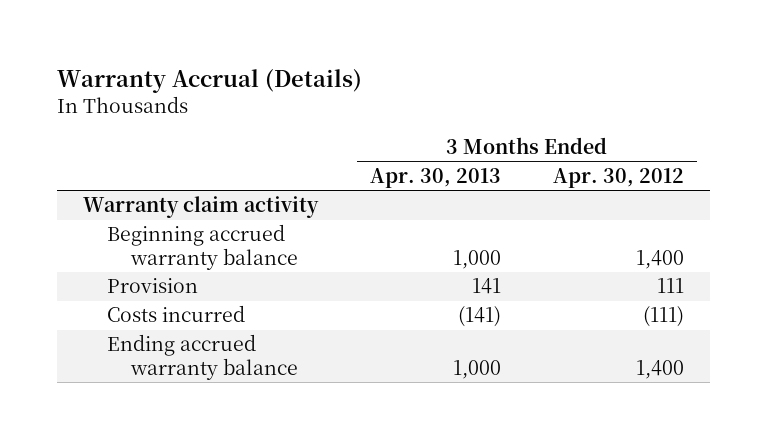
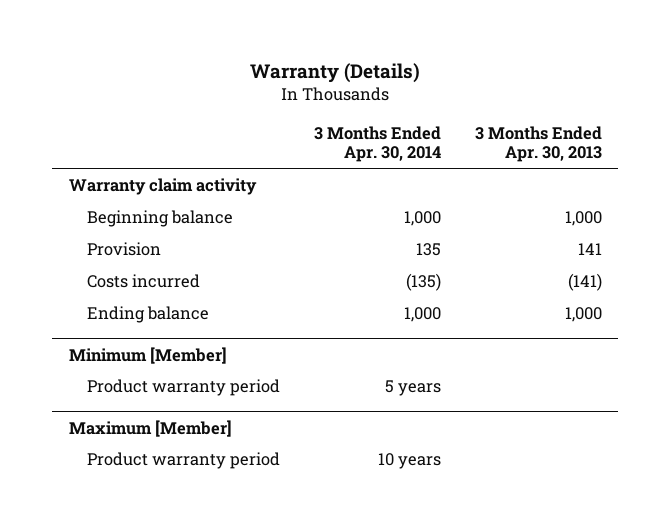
[57,69,363,94] Warranty Accrual (Details) -> [250,63,421,84] Warranty (Details)
[553,167,685,188] Apr. 30, 2012 -> none
none -> [313,125,441,163] 3 Months Ended Apr. 30, 2014
[107,224,299,270] Beginning accrued warranty balance -> [87,209,234,227] Beginning balance
[107,334,299,380] Ending accrued warranty balance -> [87,305,210,323] Ending balance
none -> [69,346,228,364] Minimum [Member]
none -> [87,378,281,396] Product warranty period
none -> [69,419,233,437] Maximum [Member]
none -> [87,451,281,469] Product warranty period

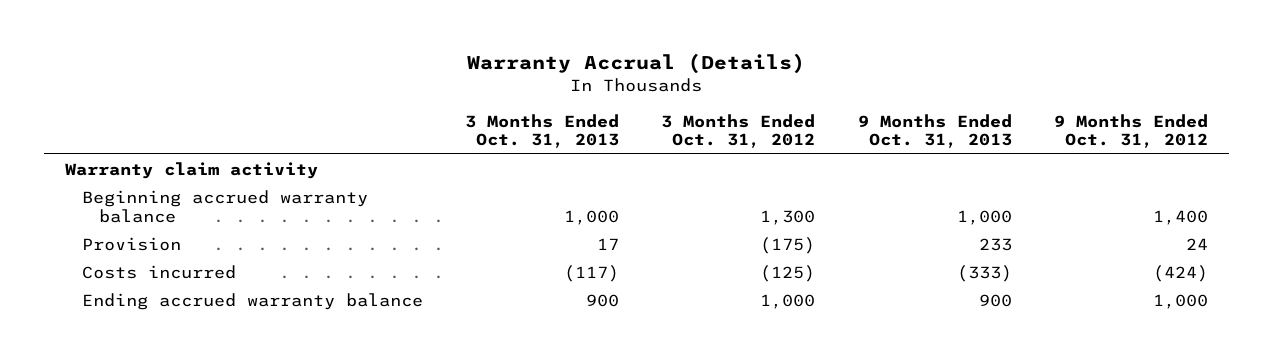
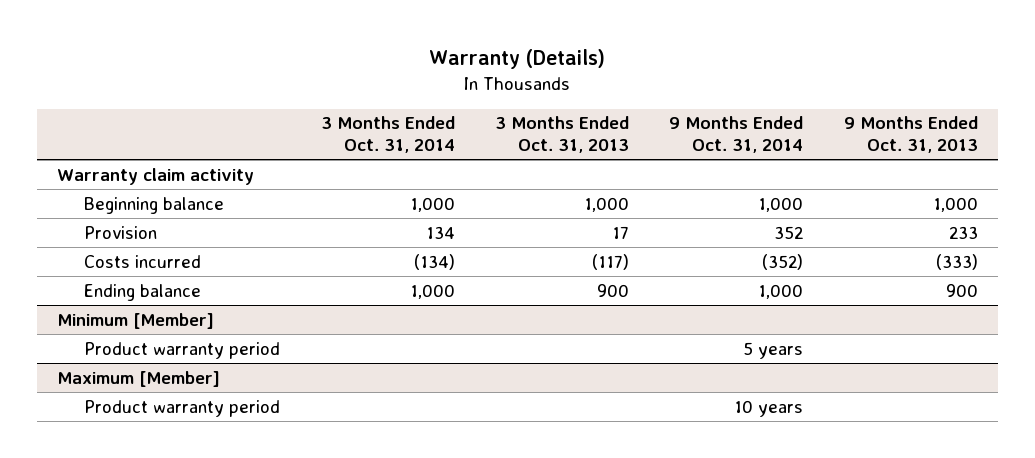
[467,52,806,74] Warranty Accrual (Details) -> [429,49,606,70] Warranty (Details)
[661,113,816,149] 3 Months Ended Oct. 31, 2012 -> none
[1053,113,1208,149] 9 Months Ended Oct. 31, 2012 -> none
none -> [320,116,455,153] 3 Months Ended Oct. 31, 2014
none -> [669,116,804,153] 9 Months Ended Oct. 31, 2014
[82,189,369,223] Beginning accrued warranty balance -> [84,196,225,214] Beginning balance
[82,292,424,310] Ending accrued warranty balance -> [84,283,202,301] Ending balance
none -> [57,312,215,329] Minimum [Member]
none -> [84,341,281,359] Product warranty period
none -> [57,370,221,387] Maximum [Member]
none -> [84,399,281,417] Product warranty period

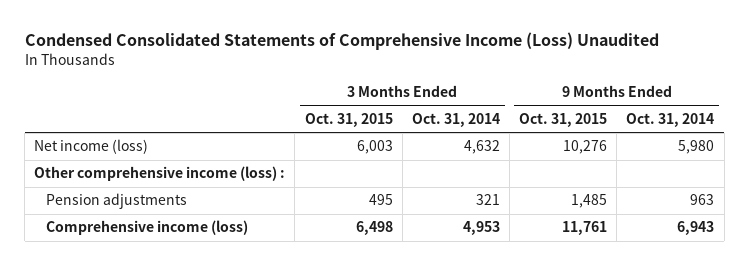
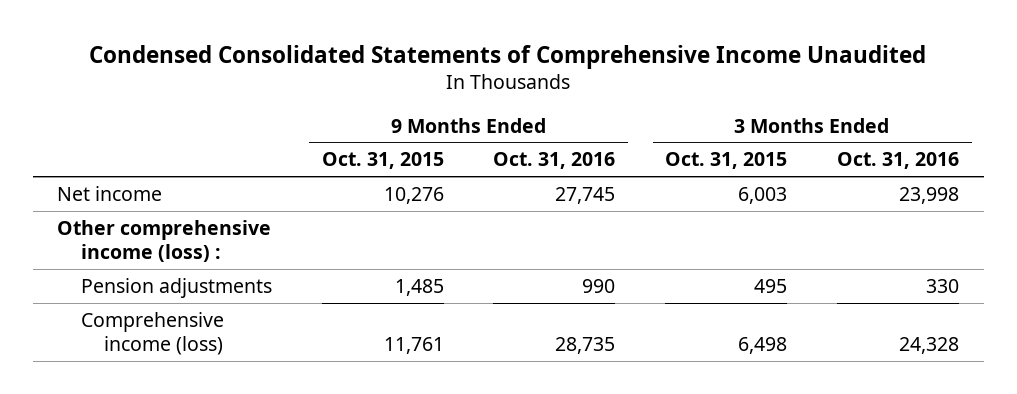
[24,32,659,51] Condensed Consolidated Statements of Comprehensive Income (Loss) Unaudited -> [89,44,927,69] Condensed Consolidated Statements of Comprehensive Income Unaudited
[411,112,500,127] Oct. 31, 2014 -> none
[626,112,715,127] Oct. 31, 2014 -> none
none -> [493,152,616,170] Oct. 31, 2016
none -> [837,152,960,170] Oct. 31, 2016
[34,139,149,155] Net income (loss) -> [57,185,163,201] Net income

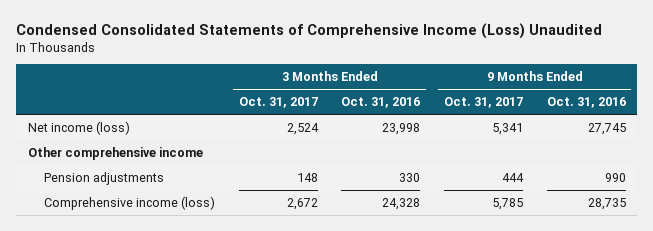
[89,44,927,69] Condensed Consolidated Statements of Comprehensive Income Unaudited -> [15,23,602,40] Condensed Consolidated Statements of Comprehensive Income (Loss) Unaudited
[321,152,444,170] Oct. 31, 2015 -> none
[665,152,788,170] Oct. 31, 2015 -> none
none -> [238,97,318,109] Oct. 31, 2017
none -> [444,97,524,109] Oct. 31, 2017
[57,185,163,201] Net income -> [27,120,130,135] Net income (loss)
[57,219,272,262] Other comprehensive income (loss) : -> [27,146,203,160] Other comprehensive income

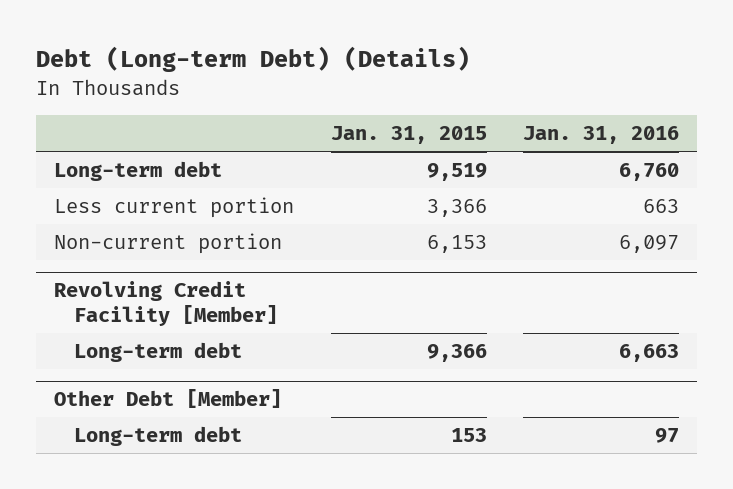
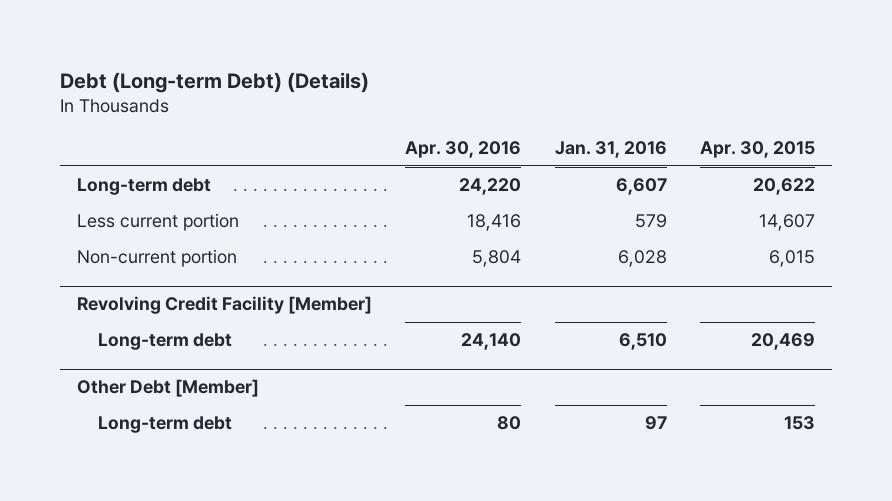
[330,126,487,145] Jan. 31, 2015 -> none
none -> [405,141,522,159] Apr. 30, 2016
none -> [699,141,815,159] Apr. 30, 2015
[618,163,679,182] 6,760 -> [615,178,667,196] 6,607
[642,199,679,214] 663 -> [634,214,667,229] 579
[618,235,679,254] 6,097 -> [617,250,667,268] 6,028
[618,344,679,363] 6,663 -> [618,333,667,351] 6,510

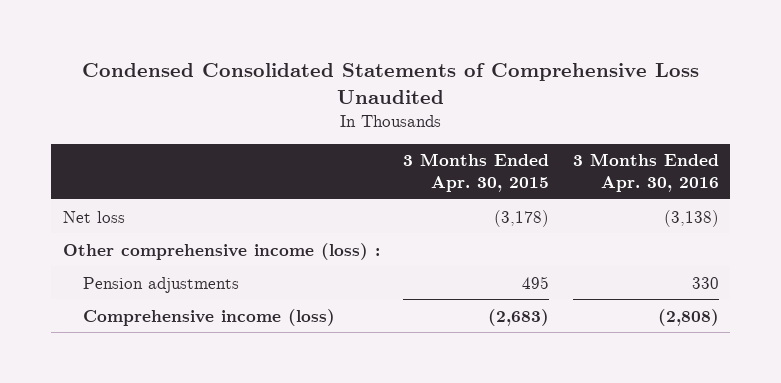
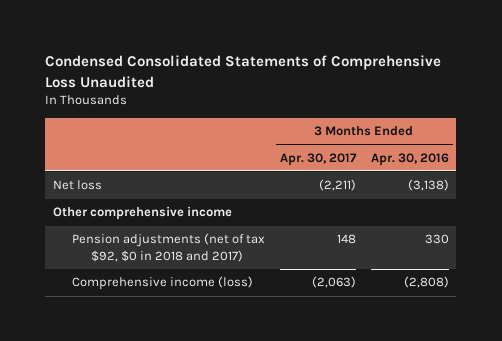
[403,153,550,192] 3 Months Ended Apr. 30, 2015 -> none
none -> [279,152,357,166] Apr. 30, 2017
[62,242,380,260] Other comprehensive income (loss) : -> [52,206,232,221] Other comprehensive income
[83,276,240,293] Pension adjustments -> [71,233,265,263] Pension adjustments (net of tax $92, $0 in 2018 and 2017)

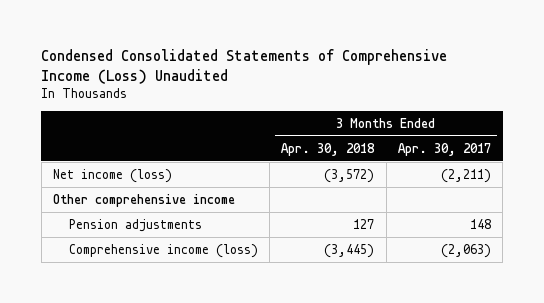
[45,55,442,88] Condensed Consolidated Statements of Comprehensive Loss Unaudited -> [41,49,448,84] Condensed Consolidated Statements of Comprehensive Income (Loss) Unaudited
[370,152,449,166] Apr. 30, 2016 -> none
none -> [281,142,376,156] Apr. 30, 2018
[52,180,102,191] Net loss -> [52,168,172,183] Net income (loss)
[71,233,265,263] Pension adjustments (net of tax $92, $0 in 2018 and 2017) -> [68,218,202,232] Pension adjustments

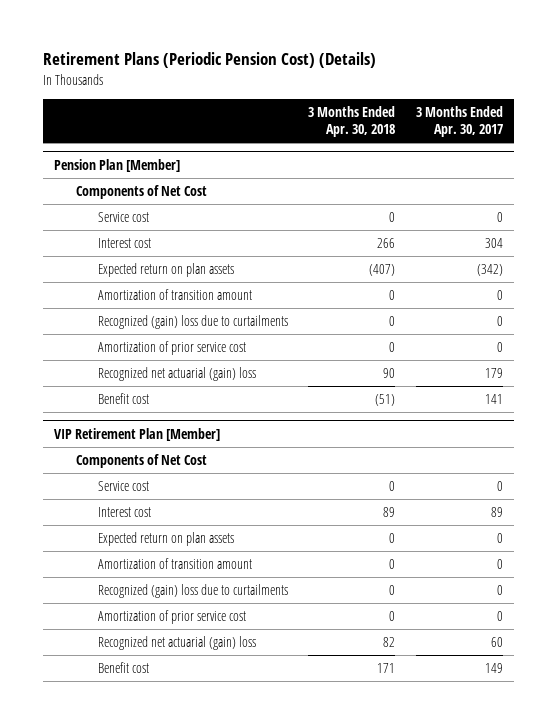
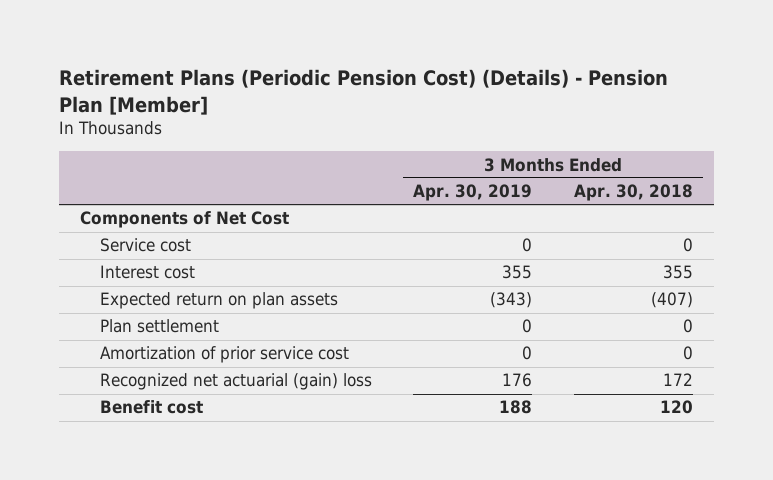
[43,52,377,69] Retirement Plans (Periodic Pension Cost) (Details) -> [59,69,669,115] Retirement Plans (Periodic Pension Cost) (Details) - Pension Plan [Member]
[416,106,504,138] 3 Months Ended Apr. 30, 2017 -> none
none -> [413,184,533,202] Apr. 30, 2019
[53,158,180,172] Pension Plan [Member] -> none
[377,238,396,249] 266 -> [663,265,694,280] 355
[97,289,252,301] Amortization of transition amount -> none
[97,315,288,330] Recognized (gain) loss due to curtailments -> none
[97,341,246,356] Amortization of prior service cost -> none
[97,367,256,382] Recognized net actuarial (gain) loss -> none
[97,393,149,405] Benefit cost -> none
[53,427,220,441] VIP Retirement Plan [Member] -> none
[75,454,207,469] Components of Net Cost -> none
[97,481,149,492] Service cost -> none
[97,507,151,518] Interest cost -> none
[97,532,234,547] Expected return on plan assets -> none
[97,558,252,570] Amortization of transition amount -> none
[97,584,288,599] Recognized (gain) loss due to curtailments -> none
none -> [99,319,219,334] Plan settlement
[383,637,396,648] 82 -> [663,373,694,387] 172
[377,663,396,674] 171 -> [660,400,694,415] 120

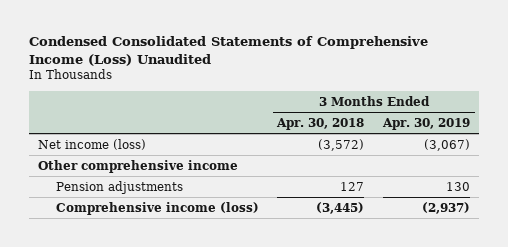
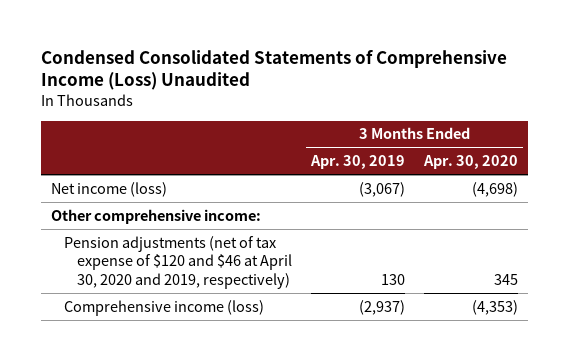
[276,117,365,130] Apr. 30, 2018 -> none
none -> [423,155,519,170] Apr. 30, 2020
[38,159,239,173] Other comprehensive income -> [50,208,261,224] Other comprehensive income:
[55,180,183,194] Pension adjustments -> [63,235,292,289] Pension adjustments (net of tax expense of $120 and $46 at April 30, 2020 and 2019, respectively)

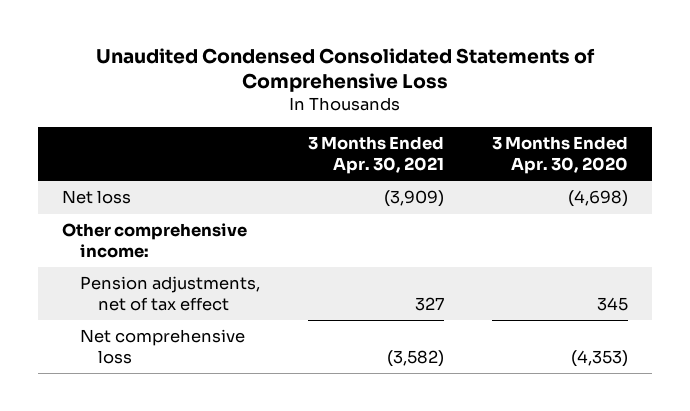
[41,49,508,91] Condensed Consolidated Statements of Comprehensive Income (Loss) Unaudited -> [95,47,595,93] Unaudited Condensed Consolidated Statements of Comprehensive Loss
[310,155,406,170] Apr. 30, 2019 -> none
none -> [307,136,444,174] 3 Months Ended Apr. 30, 2021
[50,181,167,197] Net income (loss) -> [61,190,131,205] Net loss
[63,235,292,289] Pension adjustments (net of tax expense of $120 and $46 at April 30, 2020 and 2019, respectively) -> [79,276,260,311] Pension adjustments, net of tax effect
[63,299,264,316] Comprehensive income (loss) -> [79,329,245,364] Net comprehensive loss

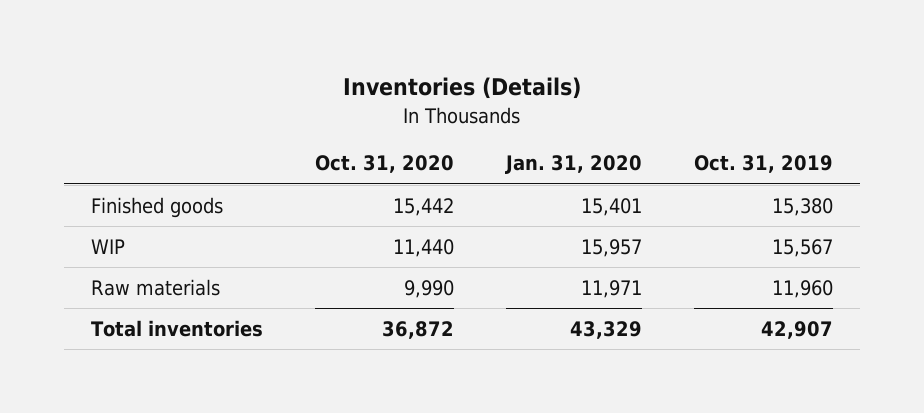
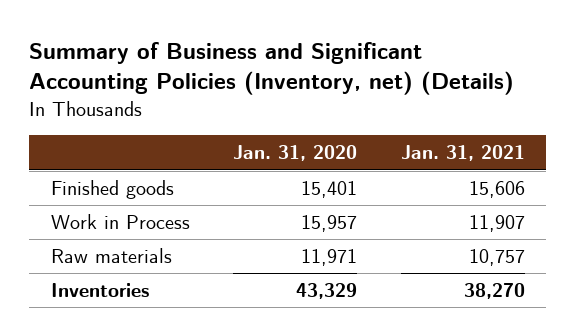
[342,77,581,100] Inventories (Details) -> [28,42,514,96] Summary of Business and Significant Accounting Policies (Inventory, net) (Details)
[314,155,454,174] Oct. 31, 2020 -> none
[694,155,834,174] Oct. 31, 2019 -> none
none -> [400,145,525,162] Jan. 31, 2021
[90,238,125,254] WIP -> [50,214,190,230] Work in Process
[90,319,263,337] Total inventories -> [50,283,149,298] Inventories

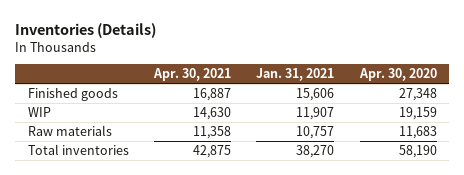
[28,42,514,96] Summary of Business and Significant Accounting Policies (Inventory, net) (Details) -> [14,22,156,38] Inventories (Details)
[233,145,358,162] Jan. 31, 2020 -> none
none -> [152,68,231,82] Apr. 30, 2021
none -> [358,68,437,82] Apr. 30, 2020
[50,214,190,230] Work in Process -> [27,107,51,118] WIP
[50,283,149,298] Inventories -> [27,144,129,156] Total inventories

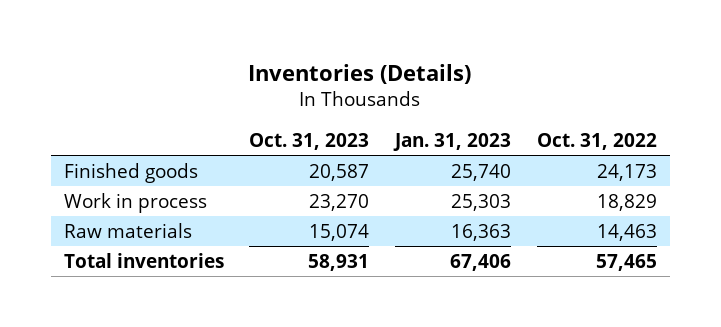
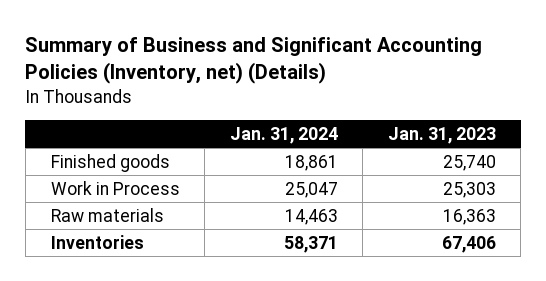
[248,63,472,84] Inventories (Details) -> [25,37,483,85] Summary of Business and Significant Accounting Policies (Inventory, net) (Details)
[249,133,370,151] Oct. 31, 2023 -> none
[536,133,657,151] Oct. 31, 2022 -> none
none -> [229,126,338,144] Jan. 31, 2024
[63,192,207,213] Work in process -> [50,180,180,195] Work in Process
[63,252,224,268] Total inventories -> [50,234,144,249] Inventories

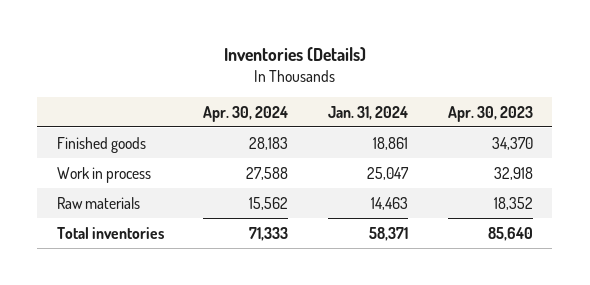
[25,37,483,85] Summary of Business and Significant Accounting Policies (Inventory, net) (Details) -> [223,46,366,61] Inventories (Details)
[387,126,496,144] Jan. 31, 2023 -> none
none -> [203,105,289,122] Apr. 30, 2024
none -> [447,105,533,122] Apr. 30, 2023
[50,180,180,195] Work in Process -> [56,166,151,183] Work in process
[50,234,144,249] Inventories -> [56,226,164,239] Total inventories

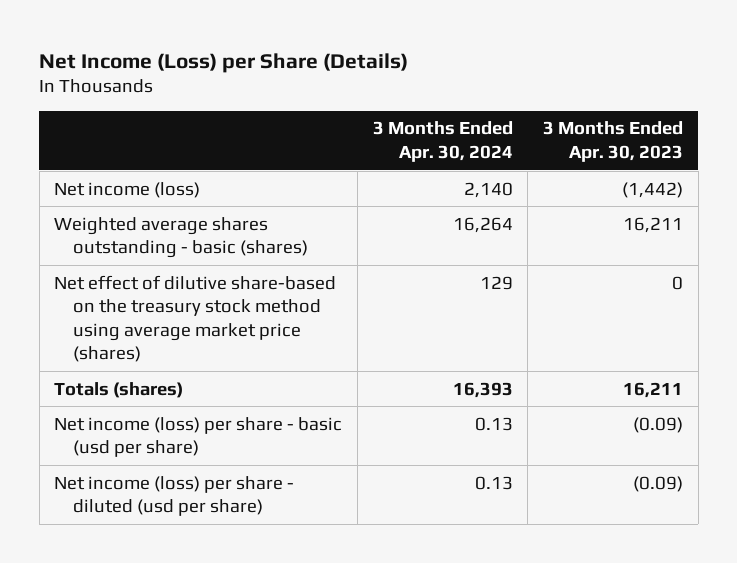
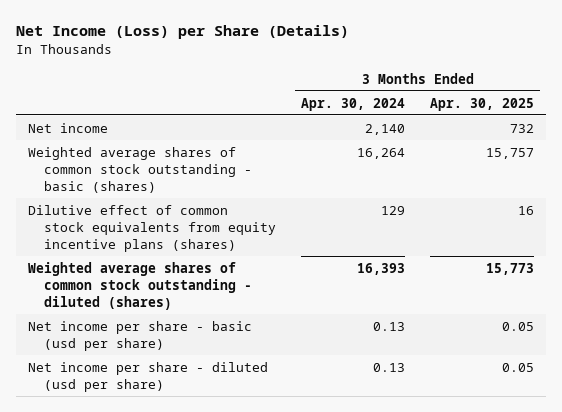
[542,121,683,162] 3 Months Ended Apr. 30, 2023 -> none
none -> [430,97,535,111] Apr. 30, 2025
[54,181,201,198] Net income (loss) -> [28,122,109,133] Net income
[54,216,309,259] Weighted average shares outstanding - basic (shares) -> [28,146,253,193] Weighted average shares of common stock outstanding - basic (shares)
[54,274,337,363] Net effect of dilutive share-based on the treasury stock method using average market price (shares) -> [28,204,277,252] Dilutive effect of common stock equivalents from equity incentive plans (shares)
[54,381,184,398] Totals (shares) -> [28,261,253,310] Weighted average shares of common stock outstanding - diluted (shares)
[54,416,343,458] Net income (loss) per share - basic (usd per share) -> [28,320,253,351] Net income per share - basic (usd per share)
[54,475,295,517] Net income (loss) per share - diluted (usd per share) -> [28,361,269,392] Net income per share - diluted (usd per share)

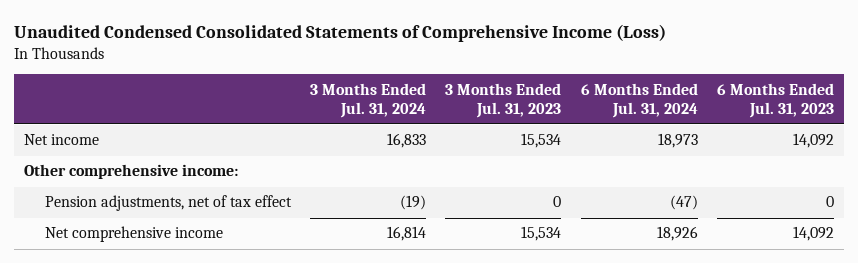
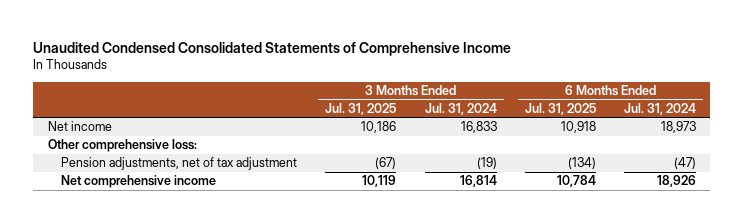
[14,24,667,43] Unaudited Condensed Consolidated Statements of Comprehensive Income (Loss) -> [33,41,512,56] Unaudited Condensed Consolidated Statements of Comprehensive Income
[445,82,562,118] 3 Months Ended Jul. 31, 2023 -> none
[717,82,835,118] 6 Months Ended Jul. 31, 2023 -> none
none -> [325,102,397,115] Jul. 31, 2025
none -> [524,102,596,115] Jul. 31, 2025
[24,164,239,180] Other comprehensive income: -> [47,139,197,153] Other comprehensive loss:
[44,195,292,212] Pension adjustments, net of tax effect -> [61,157,298,171] Pension adjustments, net of tax adjustment

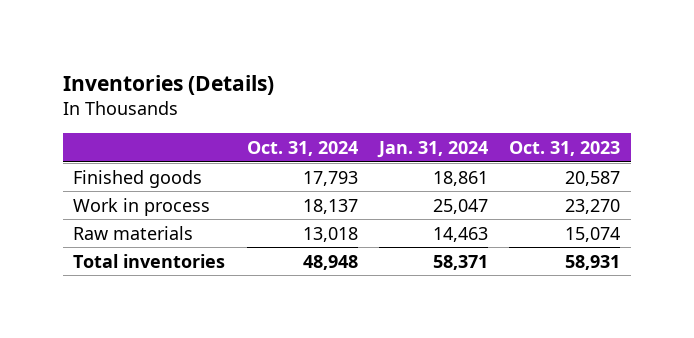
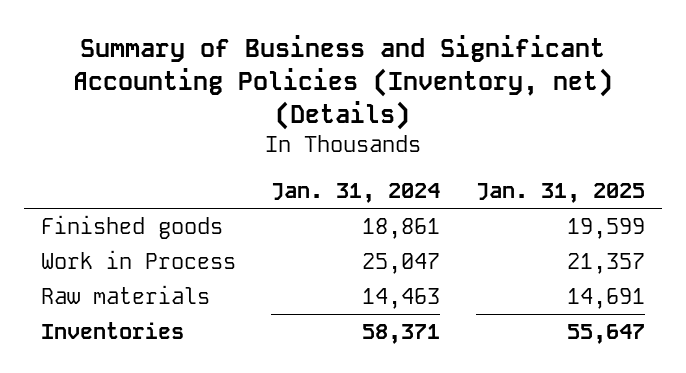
[62,74,274,95] Inventories (Details) -> [72,34,613,130] Summary of Business and Significant Accounting Policies (Inventory, net) (Details)
[246,140,358,156] Oct. 31, 2024 -> none
[509,140,621,156] Oct. 31, 2023 -> none
none -> [475,183,645,204] Jan. 31, 2025
[73,197,211,216] Work in process -> [41,250,237,270] Work in Process
[73,253,226,268] Total inventories -> [41,322,185,340] Inventories

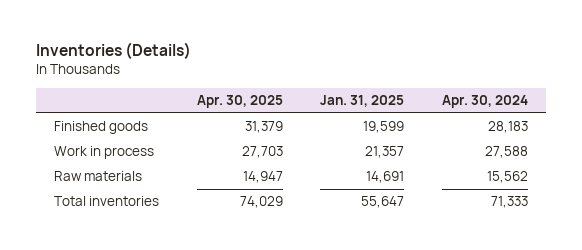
[72,34,613,130] Summary of Business and Significant Accounting Policies (Inventory, net) (Details) -> [35,42,191,60] Inventories (Details)
[271,183,441,204] Jan. 31, 2024 -> none
none -> [196,95,283,109] Apr. 30, 2025
none -> [441,95,528,109] Apr. 30, 2024
[41,250,237,270] Work in Process -> [54,146,155,160] Work in process
[41,322,185,340] Inventories -> [54,196,160,207] Total inventories

